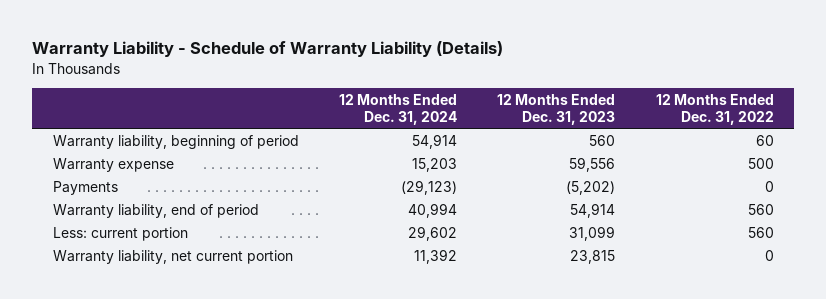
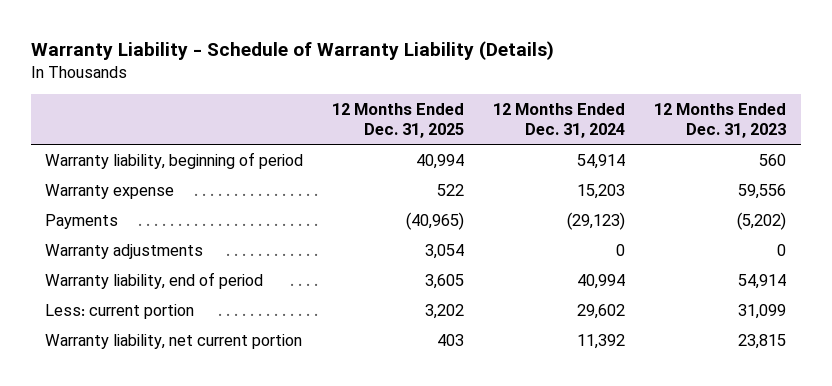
[655,93,774,125] 12 Months Ended Dec. 31, 2022 -> none
none -> [332,103,465,138] 12 Months Ended Dec. 31, 2025
none -> [45,243,204,259] Warranty adjustments

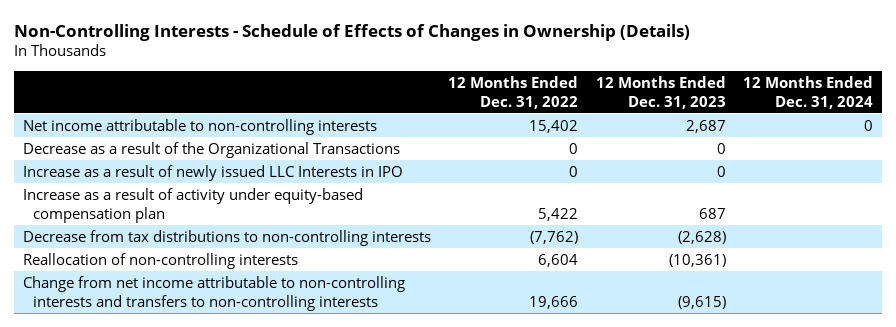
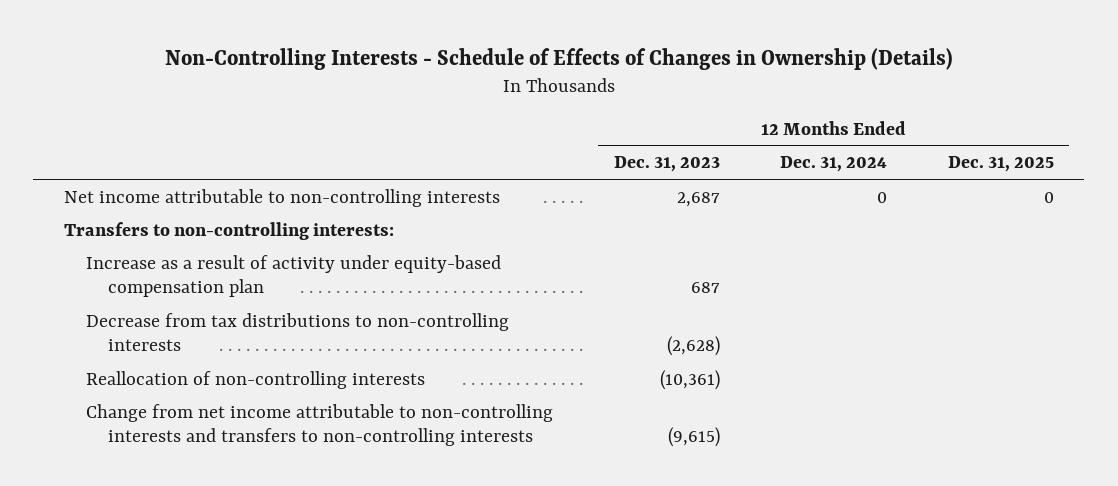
[448,75,579,109] 12 Months Ended Dec. 31, 2022 -> none
none -> [948,156,1055,173] Dec. 31, 2025
[22,141,400,158] Decrease as a result of the Organizational Transactions -> none
[22,164,403,181] Increase as a result of newly issued LLC Interests in IPO -> none
none -> [63,221,394,240] Transfers to non-controlling interests:

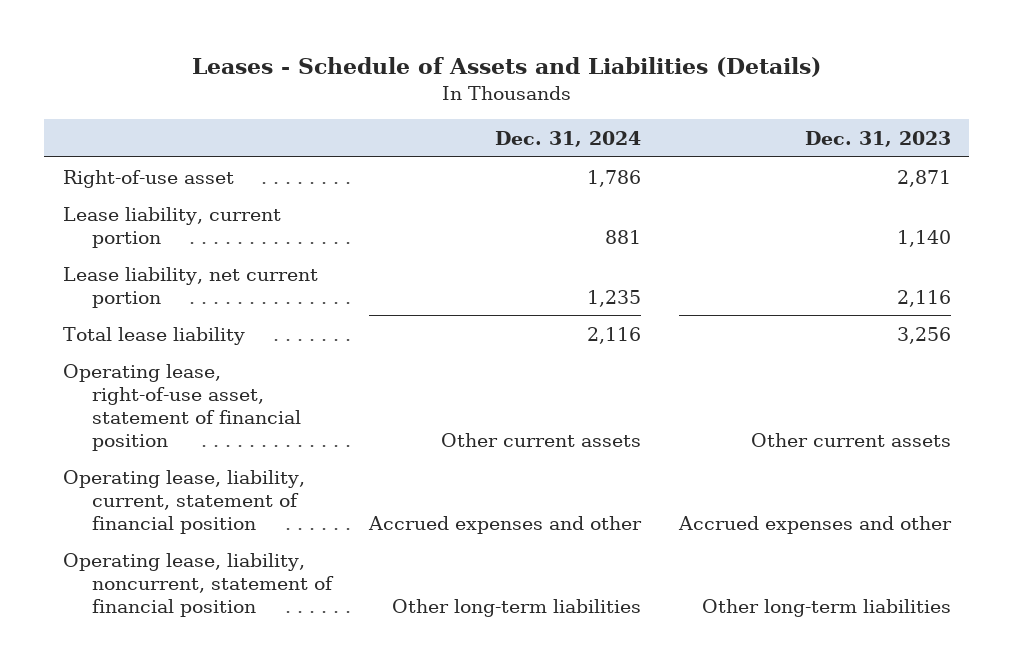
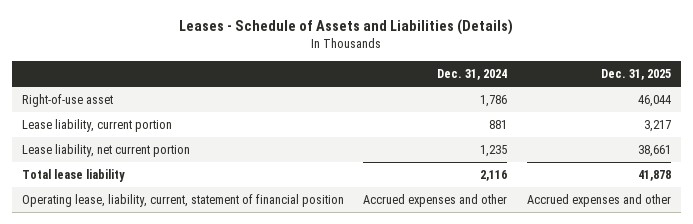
[804,131,951,148] Dec. 31, 2023 -> none
none -> [601,69,672,81] Dec. 31, 2025
[63,363,301,451] Operating lease, right-of-use asset, statement of financial position -> none
[63,552,334,617] Operating lease, liability, noncurrent, statement of financial position -> none

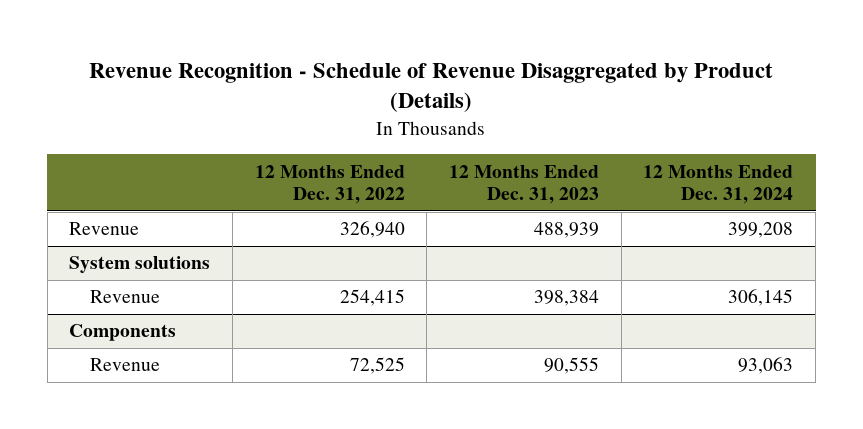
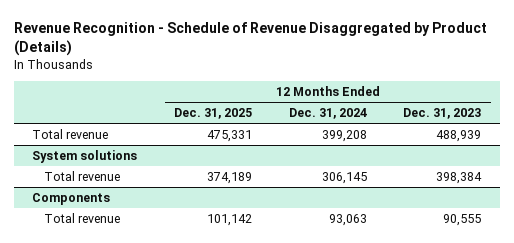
[254,164,405,205] 12 Months Ended Dec. 31, 2022 -> none
none -> [174,108,253,120] Dec. 31, 2025
[69,222,140,236] Revenue -> [32,128,109,139] Total revenue
[90,290,161,304] Revenue -> [43,170,120,181] Total revenue
[90,358,161,372] Revenue -> [43,212,120,223] Total revenue

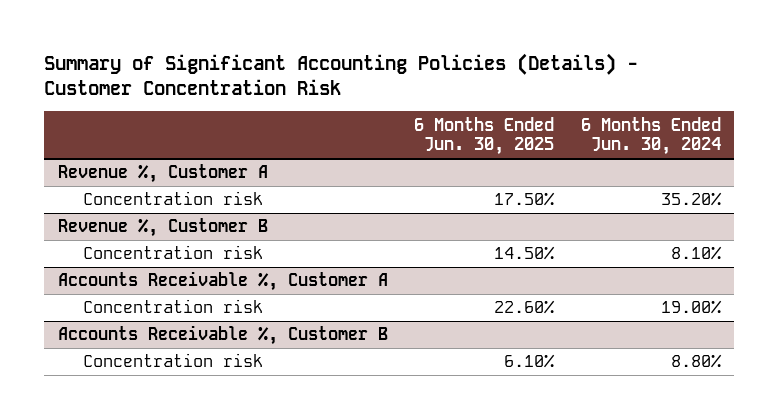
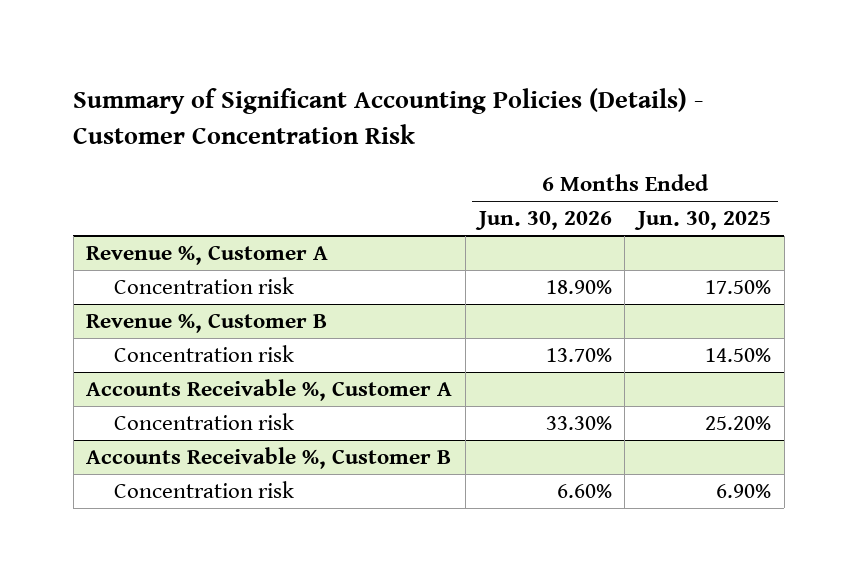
[580,116,721,156] 6 Months Ended Jun. 30, 2024 -> none
none -> [474,211,612,231] Jun. 30, 2026
[494,300,556,315] 22.60% -> [705,416,772,431] 25.20%
[504,354,556,369] 6.10% -> [716,484,772,499] 6.90%

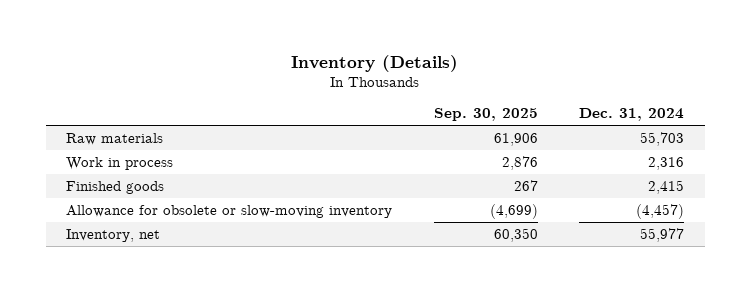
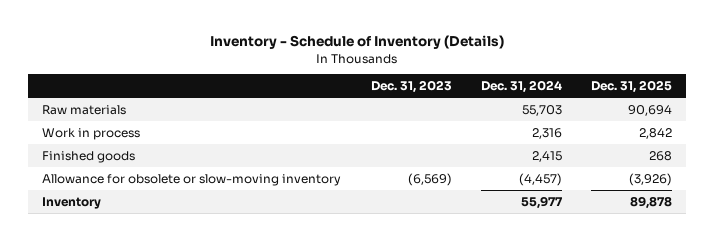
[291,54,459,72] Inventory (Details) -> [210,35,505,50] Inventory - Schedule of Inventory (Details)
[433,108,538,122] Sep. 30, 2025 -> none
none -> [370,80,452,94] Dec. 31, 2023
none -> [590,80,672,94] Dec. 31, 2025
[66,228,161,242] Inventory, net -> [42,196,102,209] Inventory

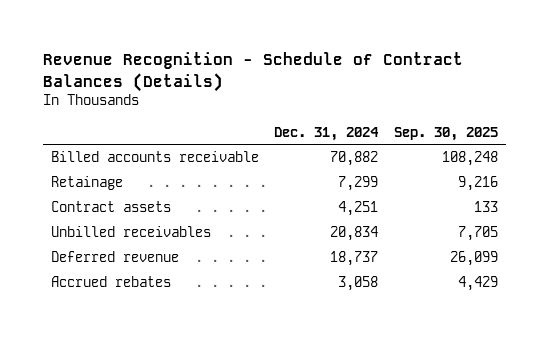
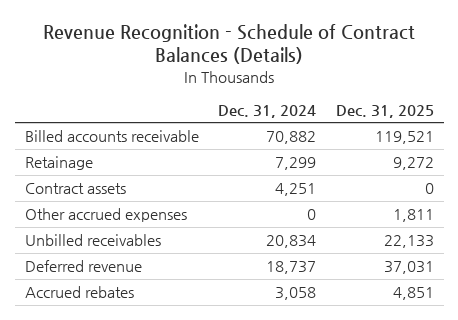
[393,126,498,141] Sep. 30, 2025 -> none
none -> [335,104,434,118] Dec. 31, 2025
none -> [24,208,187,223] Other accrued expenses

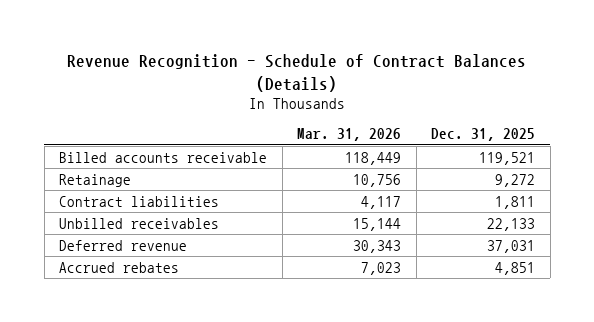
[218,104,317,118] Dec. 31, 2024 -> none
none -> [297,128,402,142] Mar. 31, 2026
[24,183,126,195] Contract assets -> none
[24,208,187,223] Other accrued expenses -> [59,195,220,207] Contract liabilities

